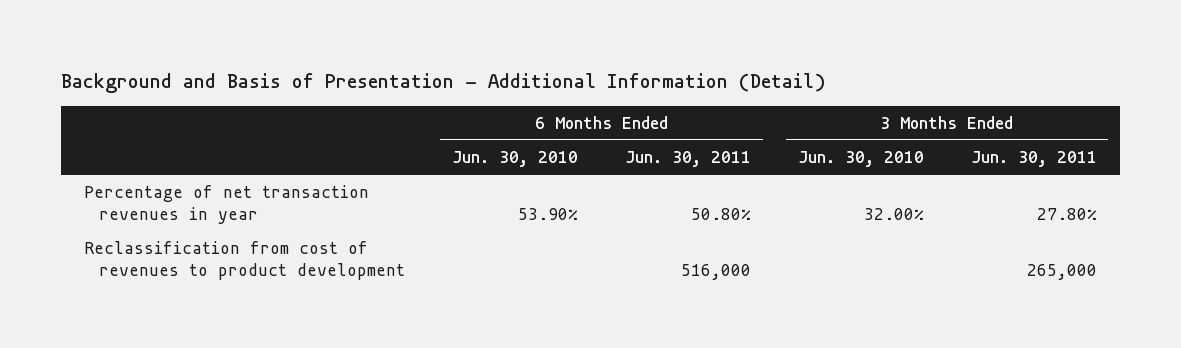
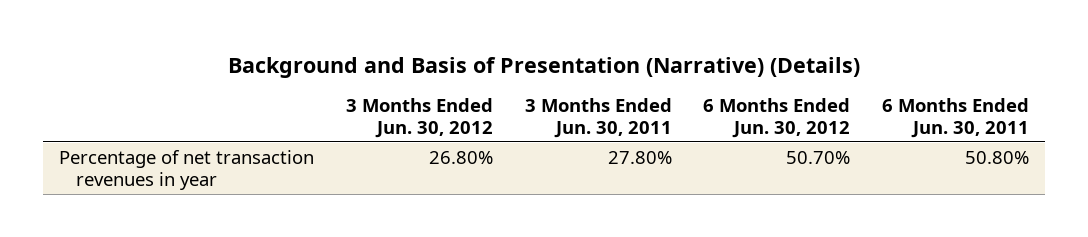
[60,73,826,94] Background and Basis of Presentation - Additional Information (Detail) -> [228,56,861,78] Background and Basis of Presentation (Narrative) (Details)
[452,150,579,167] Jun. 30, 2010 -> none
[797,150,924,167] Jun. 30, 2010 -> none
none -> [345,97,493,139] 3 Months Ended Jun. 30, 2012
none -> [703,97,851,139] 6 Months Ended Jun. 30, 2012
[84,241,406,281] Reclassification from cost of revenues to product development -> none

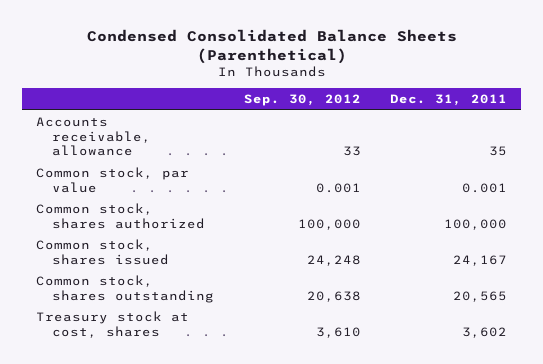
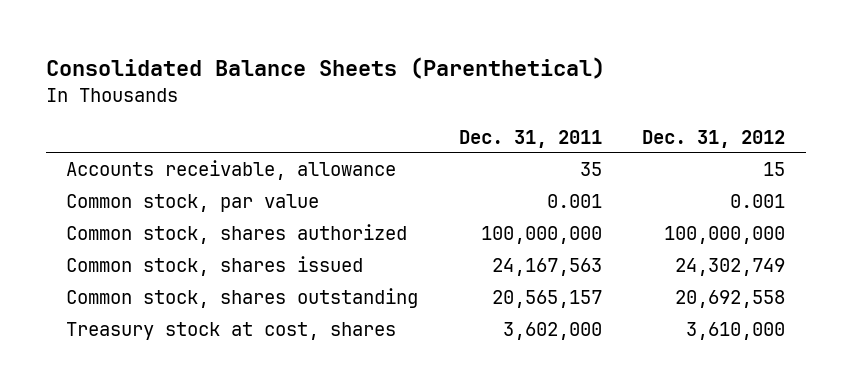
[86,28,457,64] Condensed Consolidated Balance Sheets (Parenthetical) -> [46,56,606,79] Consolidated Balance Sheets (Parenthetical)
[243,94,361,107] Sep. 30, 2012 -> none
none -> [642,129,786,148] Dec. 31, 2012
[443,218,507,230] 100,000 -> [480,225,602,244] 100,000,000
[452,254,507,266] 24,167 -> [491,257,602,276] 24,167,563
[452,290,507,302] 20,565 -> [491,289,602,308] 20,565,157
[461,326,507,338] 3,602 -> [502,321,602,340] 3,602,000

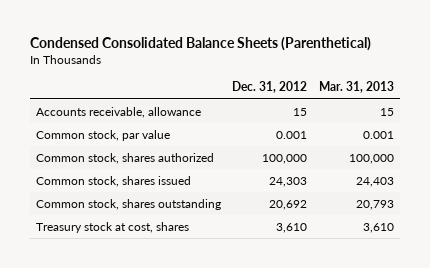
[46,56,606,79] Consolidated Balance Sheets (Parenthetical) -> [29,36,371,51] Condensed Consolidated Balance Sheets (Parenthetical)
[458,129,602,148] Dec. 31, 2011 -> none
none -> [319,81,395,94] Mar. 31, 2013
[664,225,786,244] 100,000,000 -> [262,153,308,164] 100,000
[675,257,786,276] 24,302,749 -> [269,176,308,187] 24,303
[675,289,786,308] 20,692,558 -> [269,199,308,210] 20,692
[686,321,786,340] 3,610,000 -> [276,222,308,233] 3,610

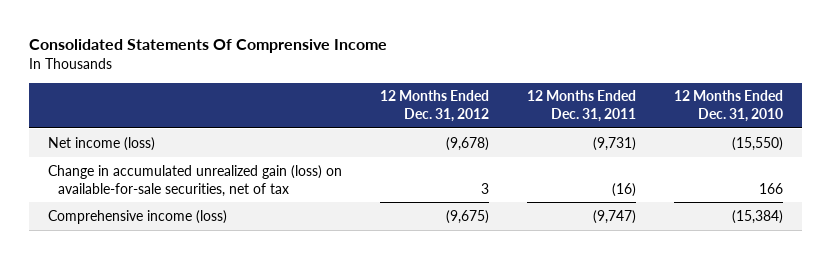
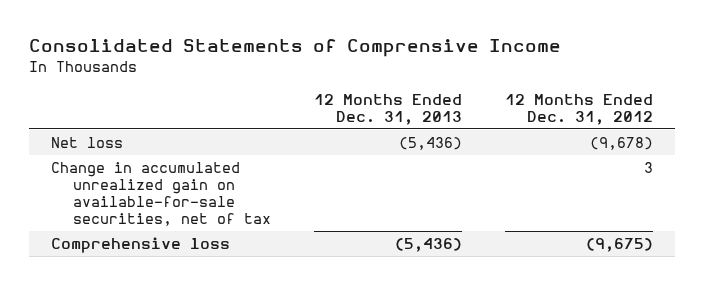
[28,39,387,54] Consolidated Statements Of Comprensive Income -> [29,39,562,58] Consolidated Statements of Comprensive Income
[527,90,637,123] 12 Months Ended Dec. 31, 2011 -> none
[674,90,784,123] 12 Months Ended Dec. 31, 2010 -> none
none -> [314,93,463,125] 12 Months Ended Dec. 31, 2013
[47,136,155,151] Net income (loss) -> [50,137,123,149] Net loss
[47,164,342,197] Change in accumulated unrealized gain (loss) on available-for-sale securities, net of tax -> [50,162,272,227] Change in accumulated unrealized gain on available-for-sale securities, net of tax
[47,209,227,224] Comprehensive income (loss) -> [50,237,230,254] Comprehensive loss

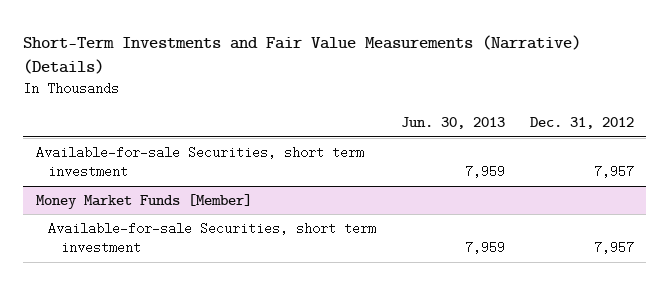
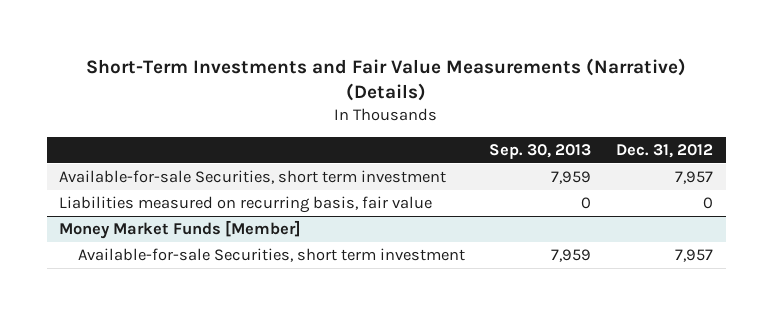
[400,117,505,130] Jun. 30, 2013 -> none
none -> [489,143,592,159] Sep. 30, 2013
none -> [59,196,433,214] Liabilities measured on recurring basis, fair value

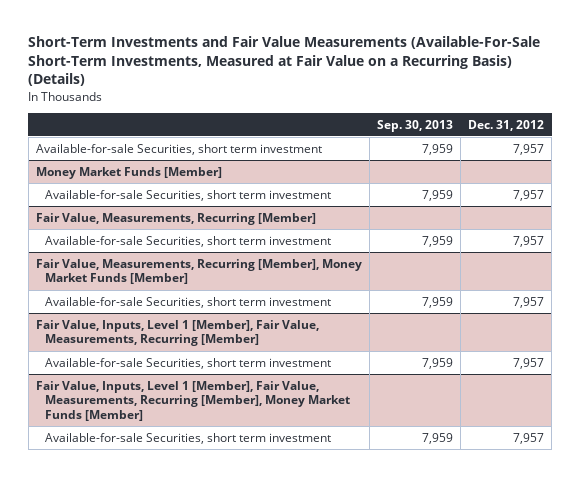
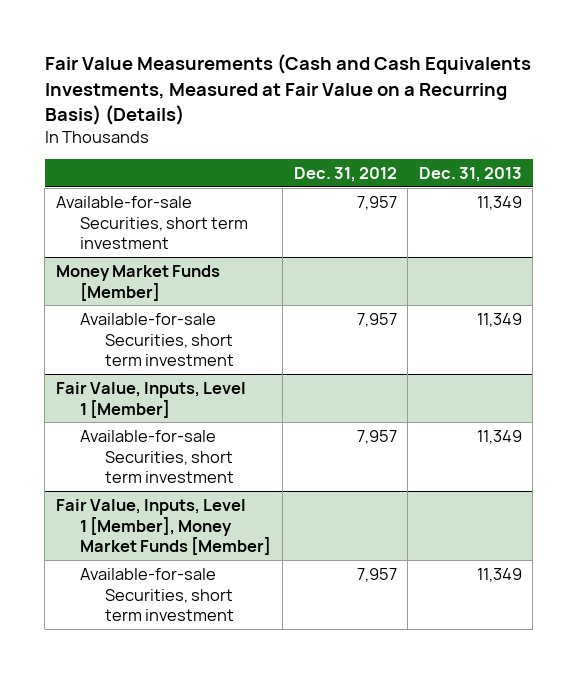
[28,35,541,87] Short-Term Investments and Fair Value Measurements (Available-For-Sale Short-Term Investments, Measured at Fair Value on a Recurring Basis) (Details) -> [44,54,531,125] Fair Value Measurements (Cash and Cash Equivalents Investments, Measured at Fair Value on a Recurring Basis) (Details)
[377,119,454,132] Sep. 30, 2013 -> none
none -> [418,166,522,182] Dec. 31, 2013
[35,212,316,225] Fair Value, Measurements, Recurring [Member] -> none
[44,235,331,247] Available-for-sale Securities, short term investment -> none
[35,258,362,285] Fair Value, Measurements, Recurring [Member], Money Market Funds [Member] -> none
[44,296,331,308] Available-for-sale Securities, short term investment -> none
[35,319,319,347] Fair Value, Inputs, Level 1 [Member], Fair Value, Measurements, Recurring [Member] -> [56,381,247,418] Fair Value, Inputs, Level 1 [Member]
[35,380,350,421] Fair Value, Inputs, Level 1 [Member], Fair Value, Measurements, Recurring [Member], Money Market Funds [Member] -> [56,498,272,556] Fair Value, Inputs, Level 1 [Member], Money Market Funds [Member]

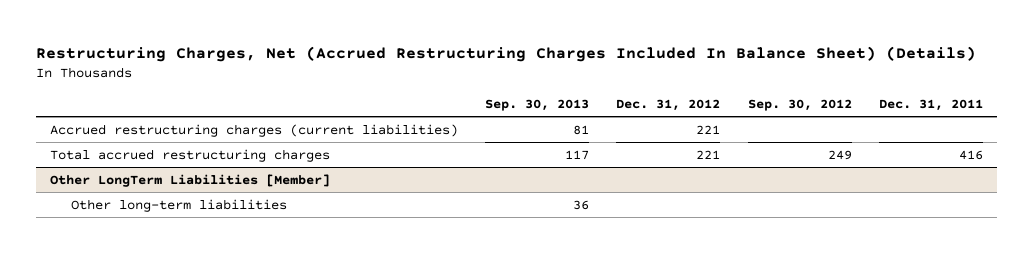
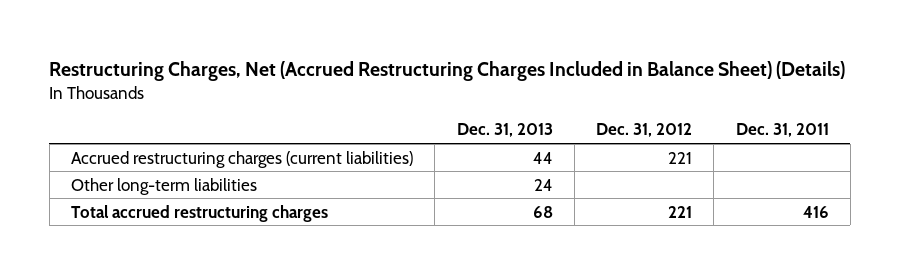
[35,45,976,62] Restructuring Charges, Net (Accrued Restructuring Charges Included In Balance Sheet) (Details) -> [49,60,846,81] Restructuring Charges, Net (Accrued Restructuring Charges Included in Balance Sheet) (Details)
[484,99,589,112] Sep. 30, 2013 -> none
[747,99,852,112] Sep. 30, 2012 -> none
none -> [456,123,553,138] Dec. 31, 2013
[49,173,330,187] Other LongTerm Liabilities [Member] -> none
[49,148,330,162] Total accrued restructuring charges -> [71,204,329,222] Total accrued restructuring charges

